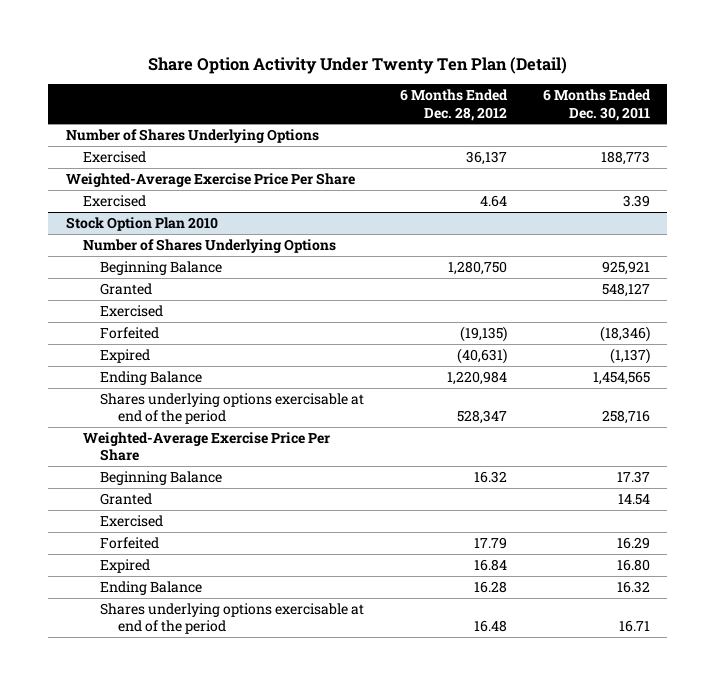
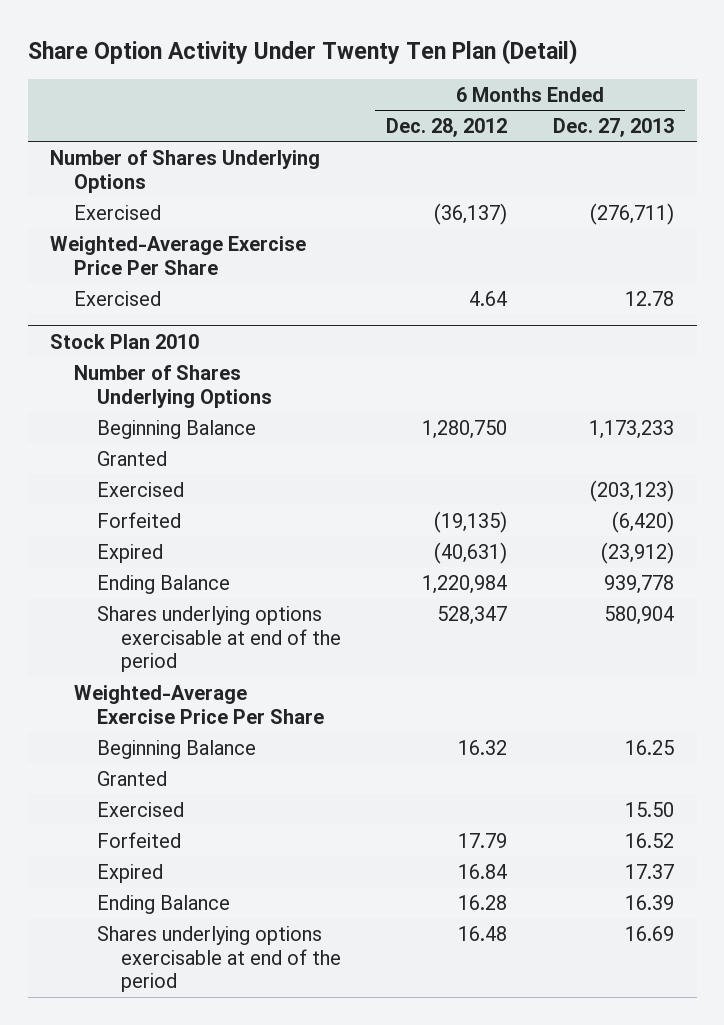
[542,89,651,121] 6 Months Ended Dec. 30, 2011 -> none
none -> [552,117,674,137] Dec. 27, 2013
[466,151,508,166] 36,137 -> [434,202,508,225] (36,137)
[65,217,218,232] Stock Option Plan 2010 -> [50,333,200,349] Stock Plan 2010

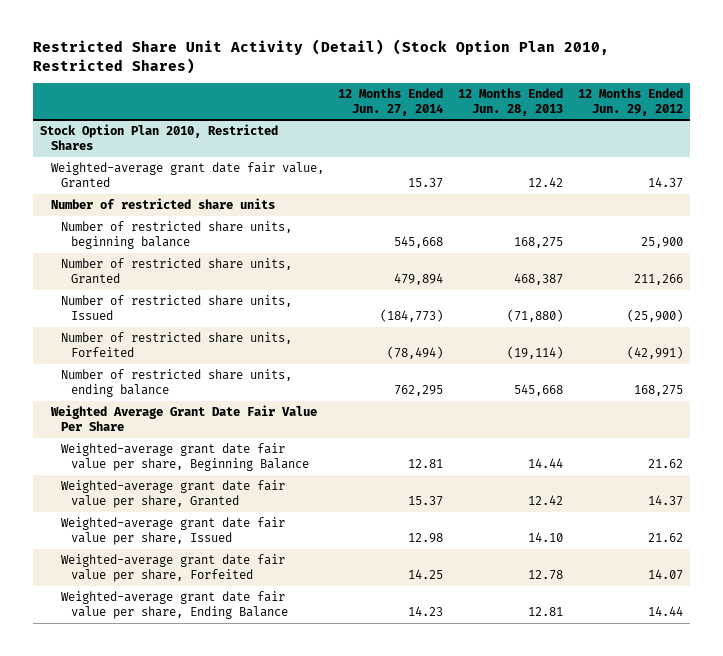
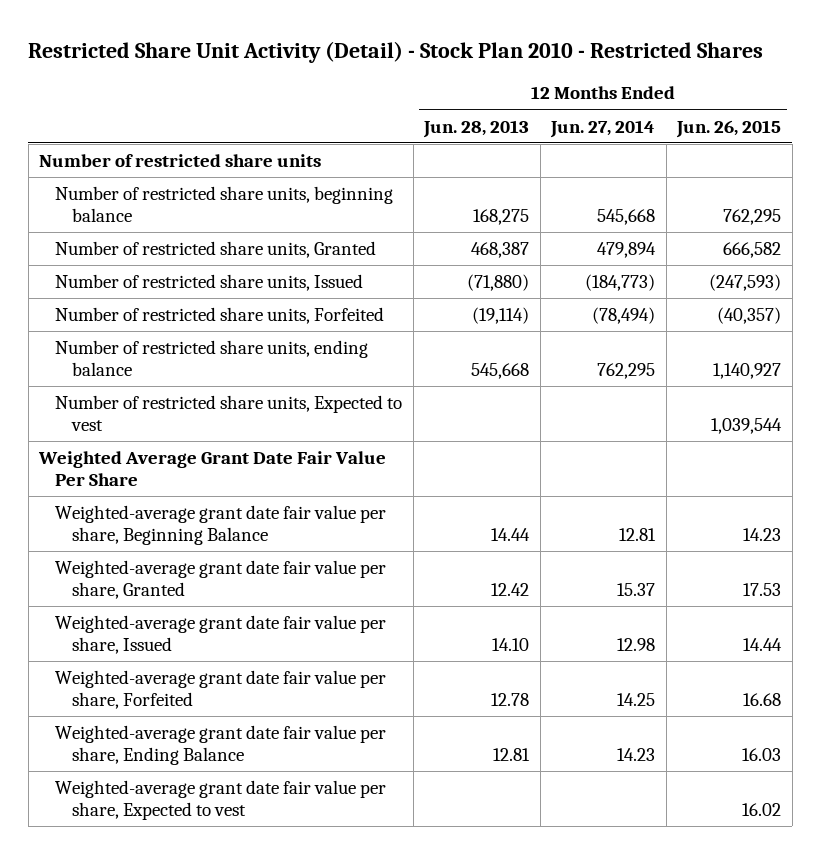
[33,38,610,74] Restricted Share Unit Activity (Detail) (Stock Option Plan 2010, Restricted Shares) -> [28,40,764,63] Restricted Share Unit Activity (Detail) - Stock Plan 2010 - Restricted Shares
[577,87,683,116] 12 Months Ended Jun. 29, 2012 -> none
none -> [676,119,782,138] Jun. 26, 2015
[40,124,279,150] Stock Option Plan 2010, Restricted Shares -> none
[50,162,324,188] Weighted-average grant date fair value, Granted -> none
none -> [55,394,403,431] Number of restricted share units, Expected to vest
none -> [55,779,387,820] Weighted-average grant date fair value per share, Expected to vest

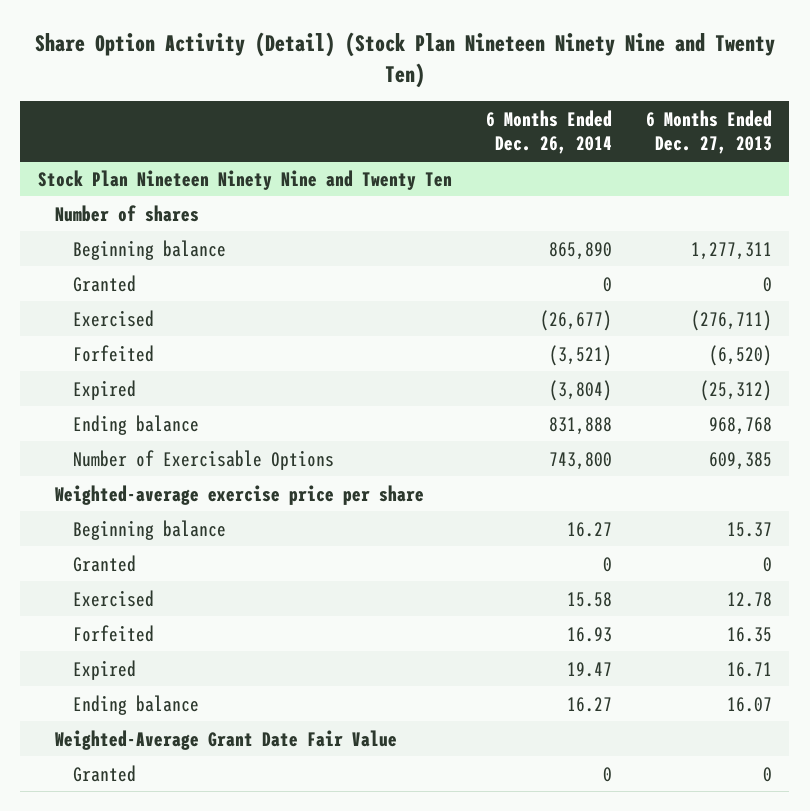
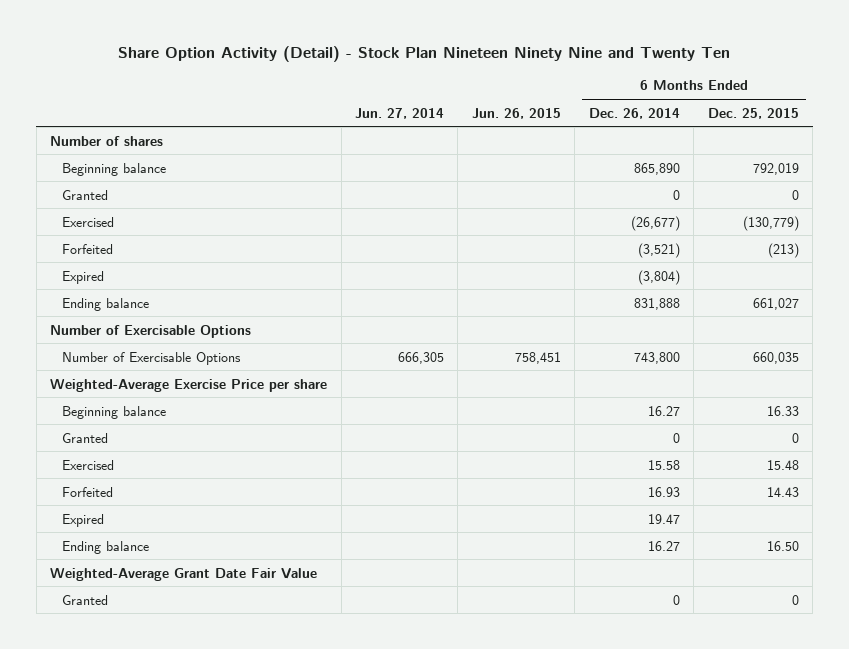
[34,32,775,88] Share Option Activity (Detail) (Stock Plan Nineteen Ninety Nine and Twenty Ten) -> [118,45,731,62] Share Option Activity (Detail) - Stock Plan Nineteen Ninety Nine and Twenty Ten
[646,109,773,154] 6 Months Ended Dec. 27, 2013 -> none
none -> [354,107,444,119] Jun. 27, 2014
none -> [471,107,561,119] Jun. 26, 2015
none -> [707,107,799,119] Dec. 25, 2015
[37,169,452,190] Stock Plan Nineteen Ninety Nine and Twenty Ten -> none
none -> [50,324,252,338] Number of Exercisable Options
[55,484,425,505] Weighted-average exercise price per share -> [50,378,328,392] Weighted-Average Exercise Price per share

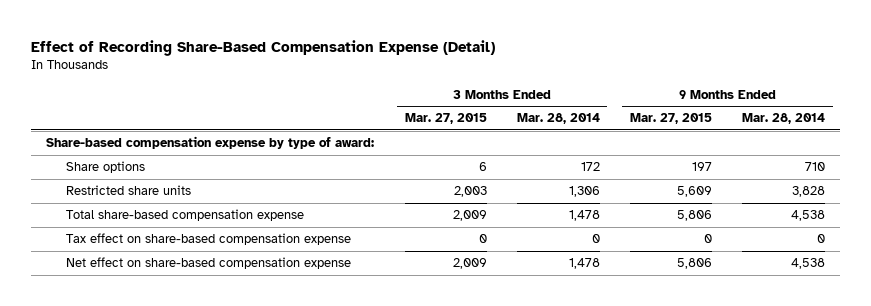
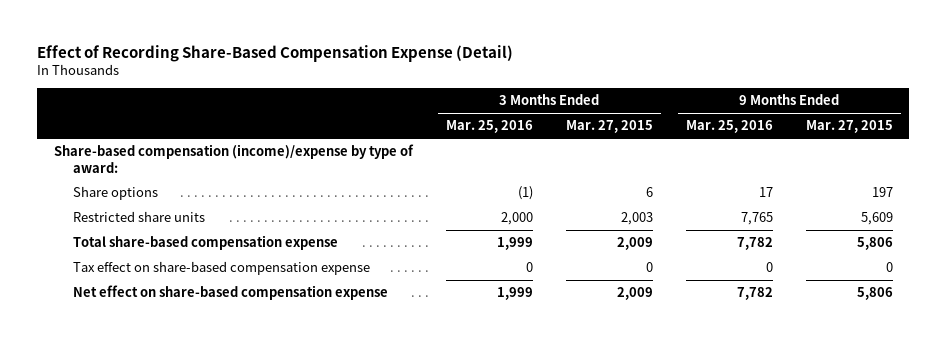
[516,113,600,125] Mar. 28, 2014 -> none
[742,113,826,125] Mar. 28, 2014 -> none
none -> [445,120,533,134] Mar. 25, 2016
none -> [685,120,773,134] Mar. 25, 2016
[46,136,375,150] Share-based compensation expense by type of award: -> [53,144,414,173] Share-based compensation (income)/expense by type of award:

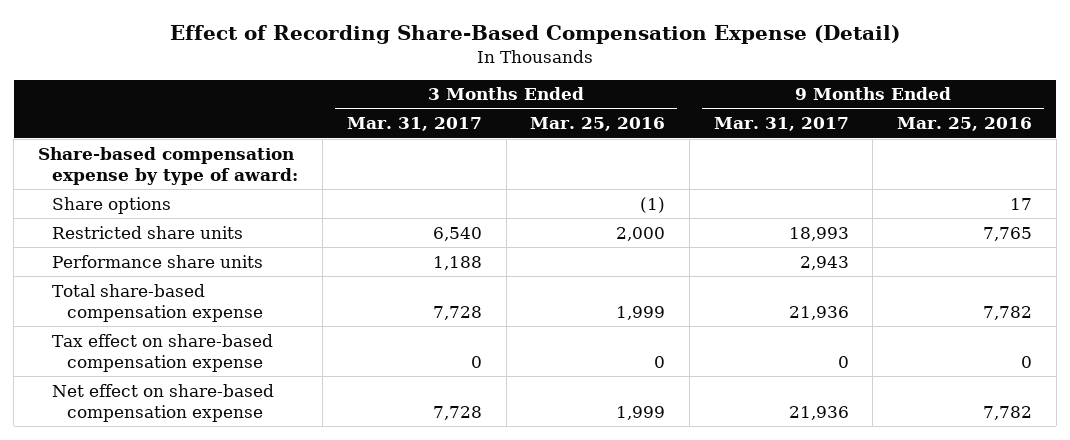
[565,120,653,134] Mar. 27, 2015 -> none
[805,120,893,134] Mar. 27, 2015 -> none
none -> [346,117,482,132] Mar. 31, 2017
none -> [713,117,849,132] Mar. 31, 2017
[53,144,414,173] Share-based compensation (income)/expense by type of award: -> [37,146,299,185] Share-based compensation expense by type of award:
none -> [52,254,264,268] Performance share units

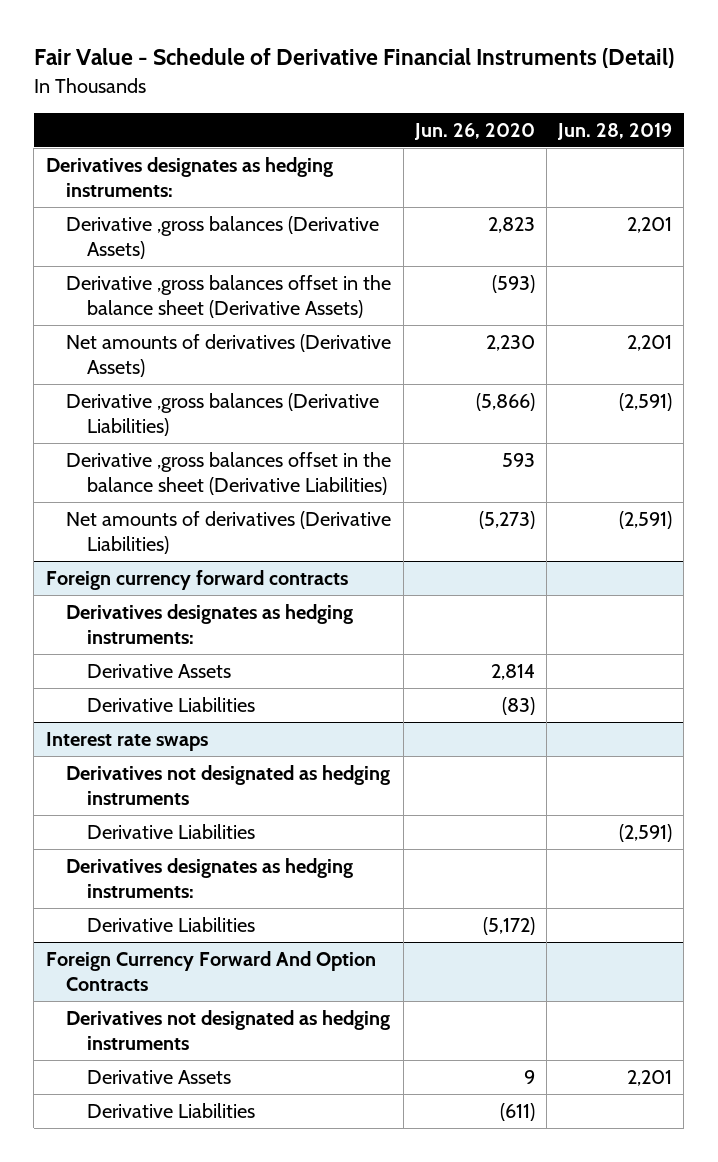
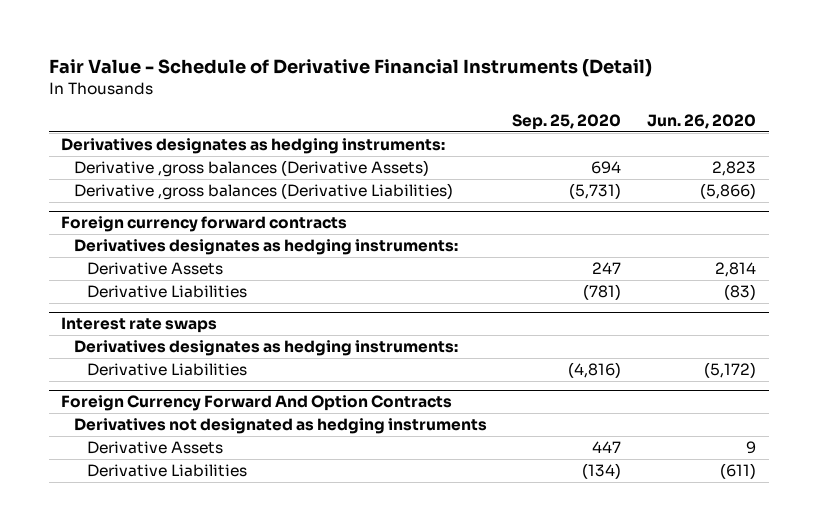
[557,122,673,140] Jun. 28, 2019 -> none
none -> [512,114,622,131] Sep. 25, 2020
[66,275,392,318] Derivative ,gross balances offset in the balance sheet (Derivative Assets) -> none
[66,334,392,377] Net amounts of derivatives (Derivative Assets) -> none
[66,452,392,495] Derivative ,gross balances offset in the balance sheet (Derivative Liabilities) -> none
[66,511,392,554] Net amounts of derivatives (Derivative Liabilities) -> none
[66,765,391,805] Derivatives not designated as hedging instruments -> none
[87,824,256,840] Derivative Liabilities -> none

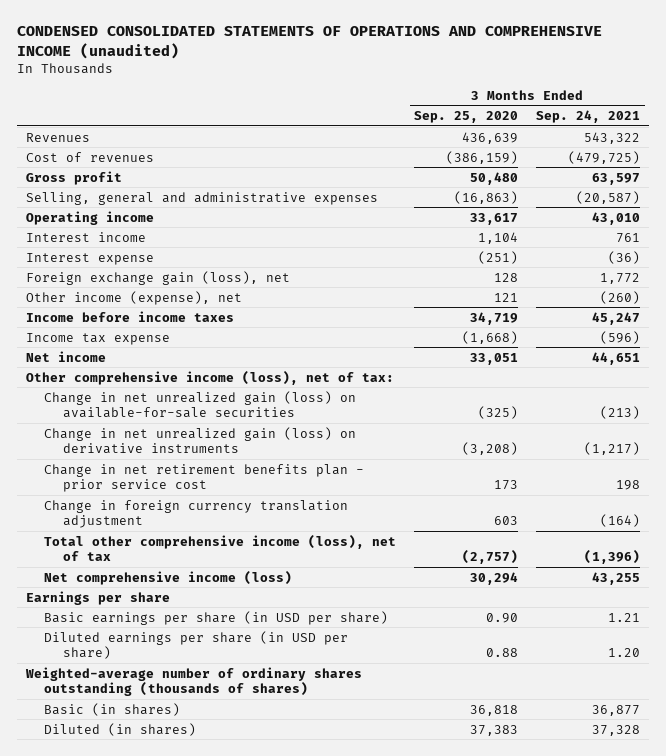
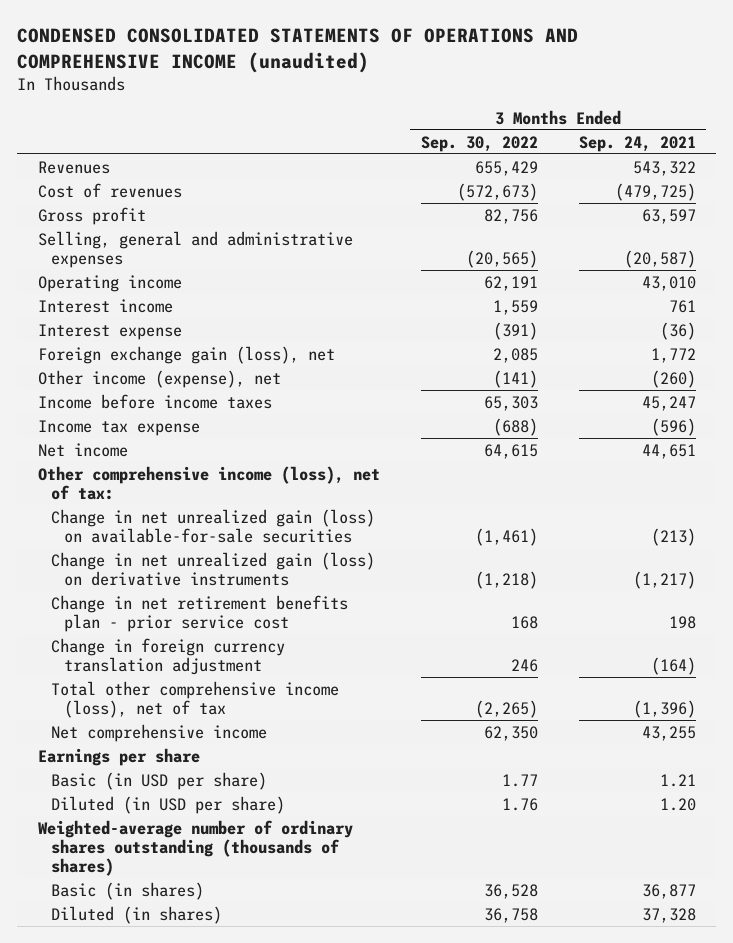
[414,111,519,124] Sep. 25, 2020 -> none
none -> [420,135,538,152] Sep. 30, 2022
[44,570,293,585] Net comprehensive income (loss) -> [50,723,267,742] Net comprehensive income
[44,610,389,625] Basic earnings per share (in USD per share) -> [50,771,267,790] Basic (in USD per share)
[44,630,349,660] Diluted earnings per share (in USD per share) -> [50,795,285,814] Diluted (in USD per share)

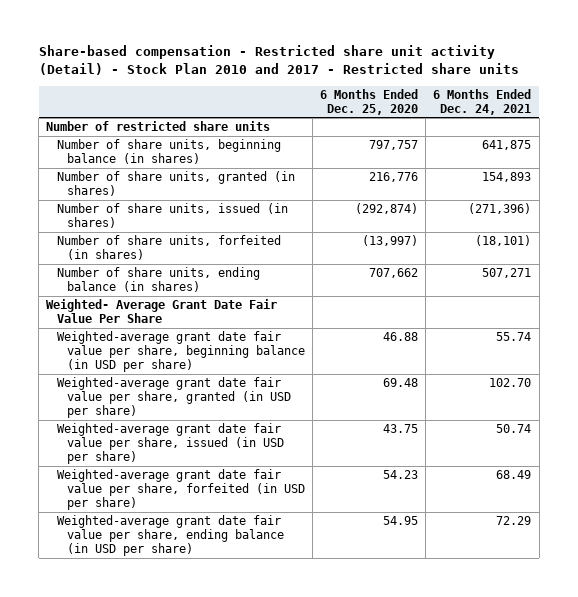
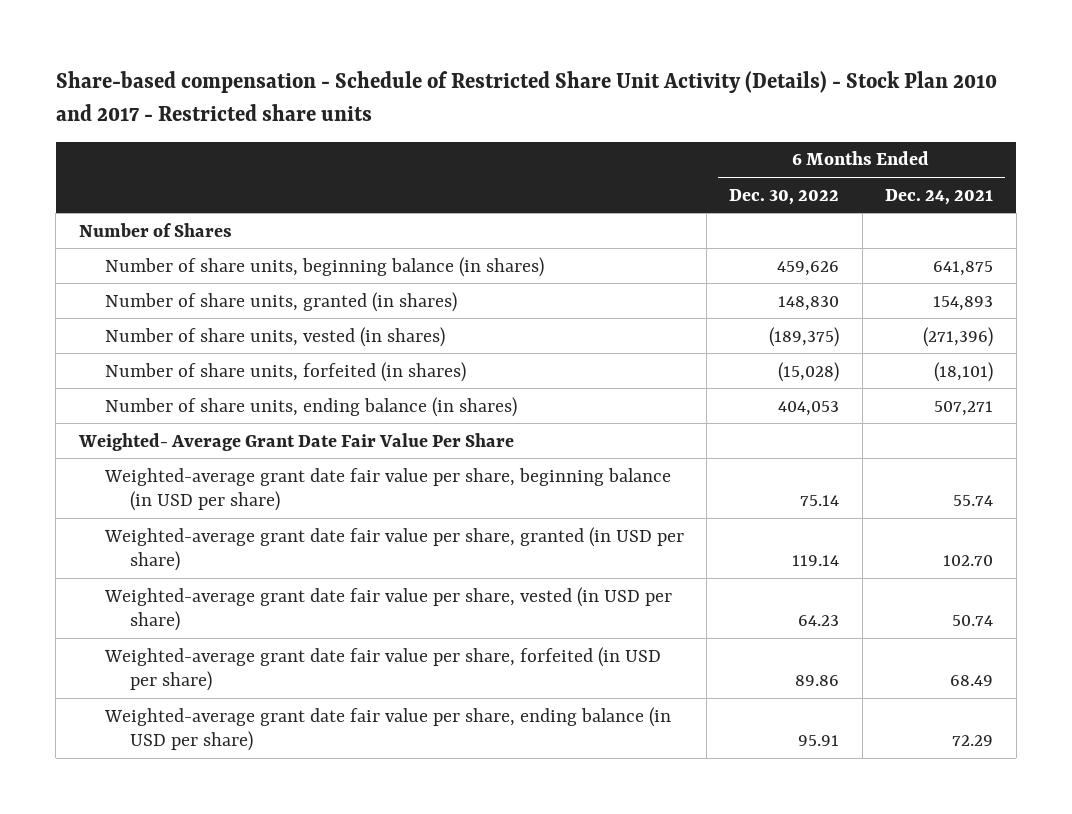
[38,45,519,76] Share-based compensation - Restricted share unit activity (Detail) - Stock Plan 2010 and 2017 - Restricted share units -> [55,71,997,121] Share-based compensation - Schedule of Restricted Share Unit Activity (Details) - Stock Plan 2010 and 2017 - Restricted share units
[320,88,419,115] 6 Months Ended Dec. 25, 2020 -> none
none -> [729,188,840,205] Dec. 30, 2022
[46,121,271,132] Number of restricted share units -> [78,222,232,237] Number of Shares
[56,203,288,228] Number of share units, issued (in shares) -> [104,326,445,347] Number of share units, vested (in shares)
[56,423,285,464] Weighted-average grant date fair value per share, issued (in USD per share) -> [103,586,672,632] Weighted-average grant date fair value per share, vested (in USD per share)

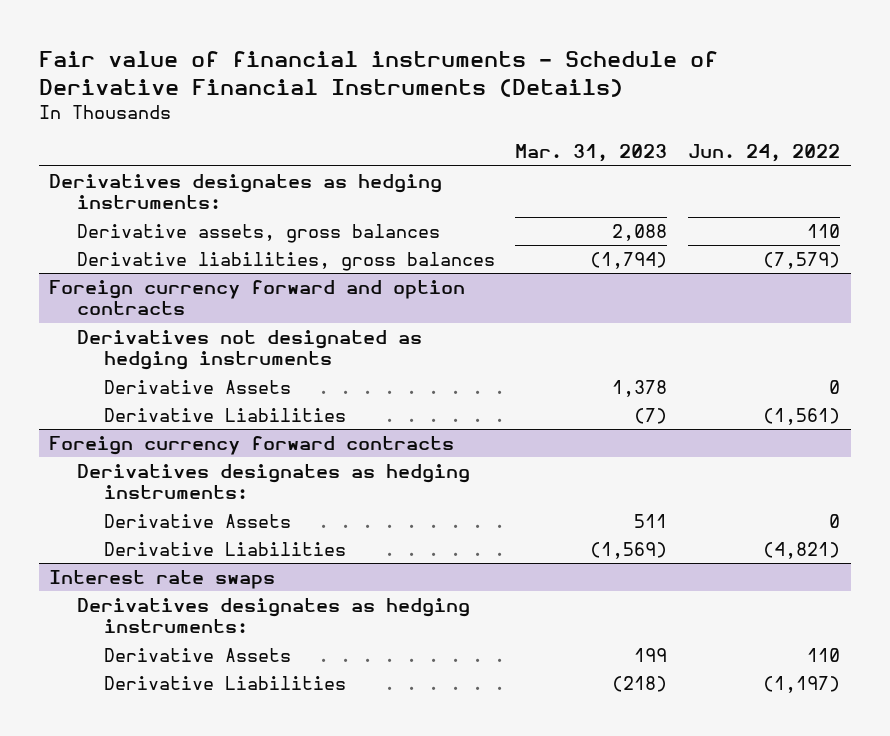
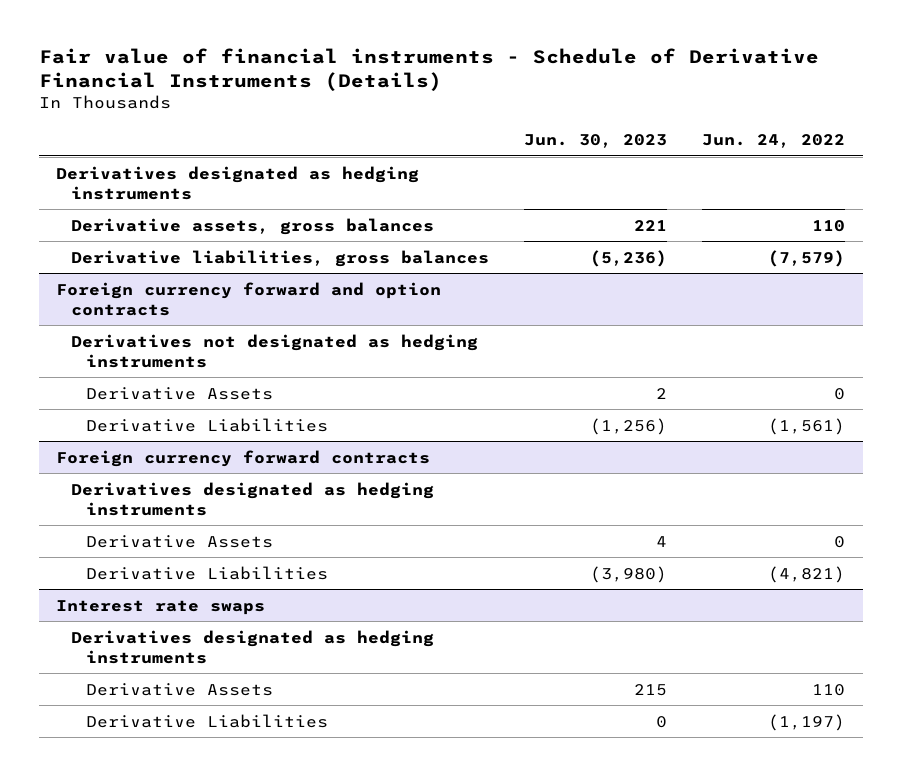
[515,144,668,163] Mar. 31, 2023 -> none
none -> [524,134,668,149] Jun. 30, 2023
[49,173,443,210] Derivatives designates as hedging instruments: -> [56,165,420,200] Derivatives designated as hedging instruments
[76,463,470,500] Derivatives designates as hedging instruments: -> [70,481,434,516] Derivatives designated as hedging instruments
[76,597,470,634] Derivatives designates as hedging instruments: -> [70,629,434,664] Derivatives designated as hedging instruments

